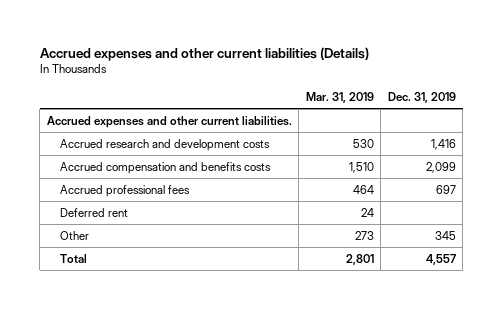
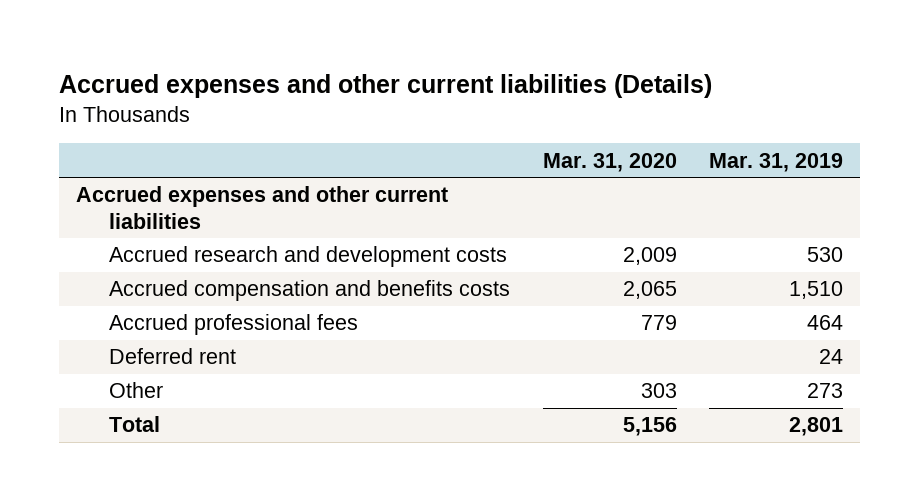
[387,91,456,103] Dec. 31, 2019 -> none
none -> [542,152,677,172] Mar. 31, 2020
[46,115,292,128] Accrued expenses and other current liabilities. -> [75,186,448,230] Accrued expenses and other current liabilities

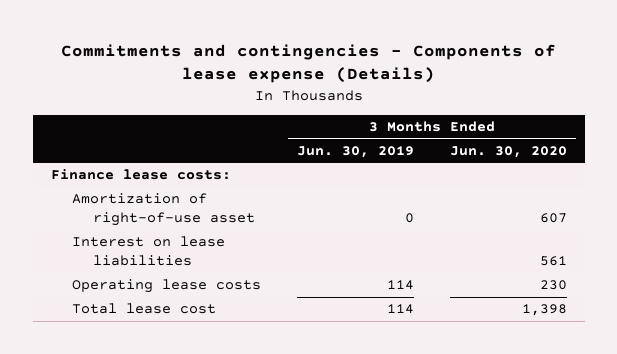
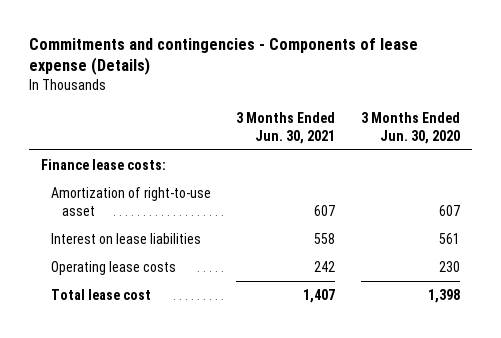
[296,145,414,158] Jun. 30, 2019 -> none
none -> [236,111,336,144] 3 Months Ended Jun. 30, 2021
[71,193,256,227] Amortization of right-of-use asset -> [51,186,212,216] Amortization of right-to-use asset

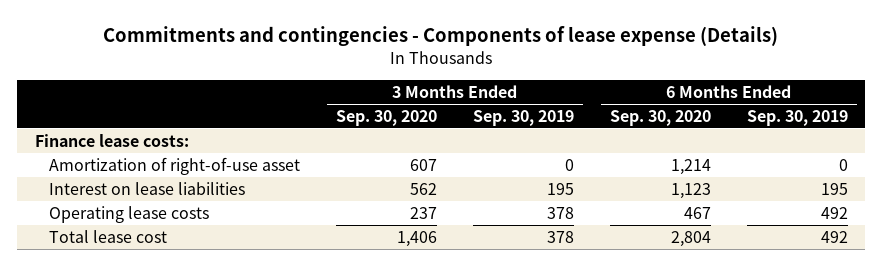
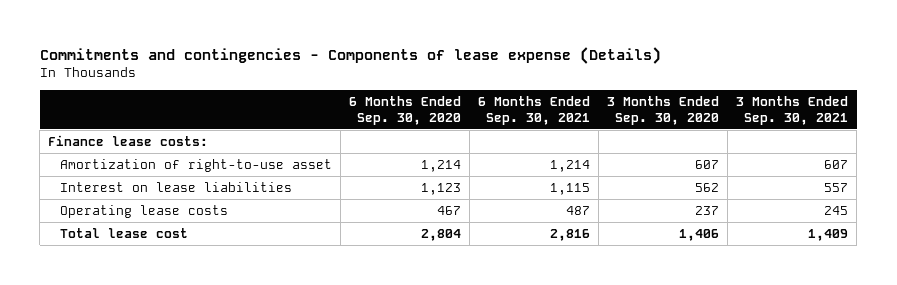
[472,110,574,127] Sep. 30, 2019 -> none
[746,110,848,127] Sep. 30, 2019 -> none
none -> [478,95,591,125] 6 Months Ended Sep. 30, 2021
none -> [736,95,849,125] 3 Months Ended Sep. 30, 2021
[49,156,301,175] Amortization of right-of-use asset -> [60,158,333,172] Amortization of right-to-use asset

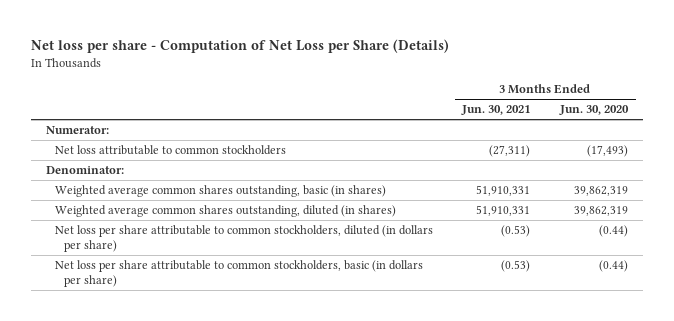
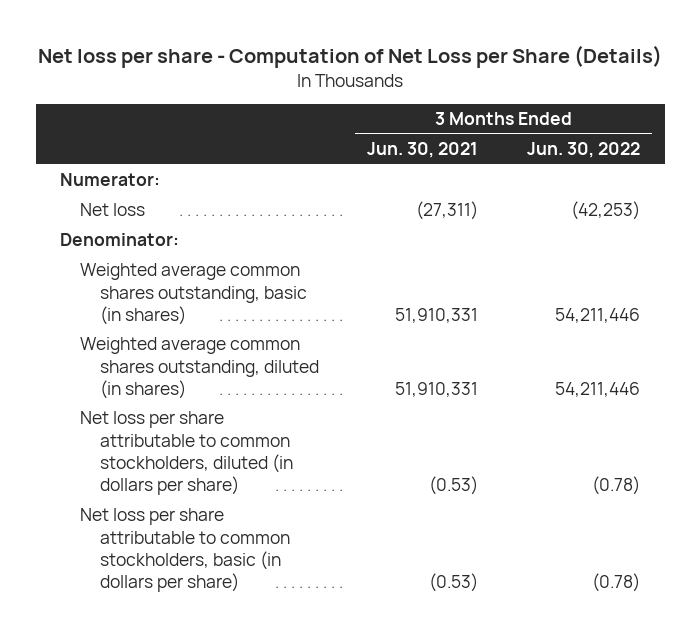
[559,105,630,116] Jun. 30, 2020 -> none
none -> [527,142,641,159] Jun. 30, 2022
[54,145,286,156] Net loss attributable to common stockholders -> [79,203,145,217] Net loss

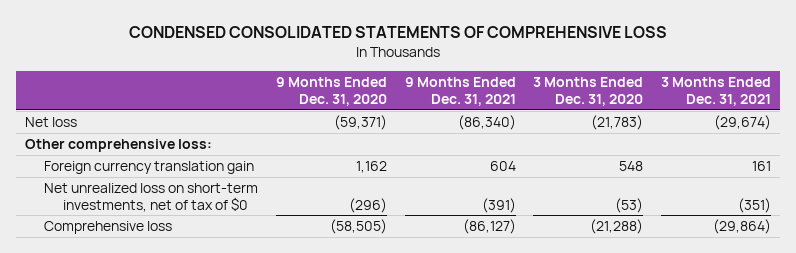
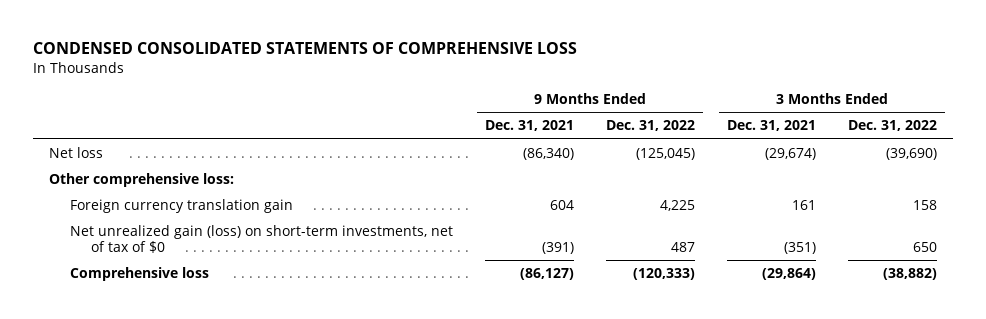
[275,77,387,106] 9 Months Ended Dec. 31, 2020 -> none
[533,77,644,106] 3 Months Ended Dec. 31, 2020 -> none
none -> [606,120,696,132] Dec. 31, 2022
none -> [848,120,938,132] Dec. 31, 2022
[44,183,259,212] Net unrealized loss on short-term investments, net of tax of $0 -> [70,224,454,254] Net unrealized gain (loss) on short-term investments, net of tax of $0

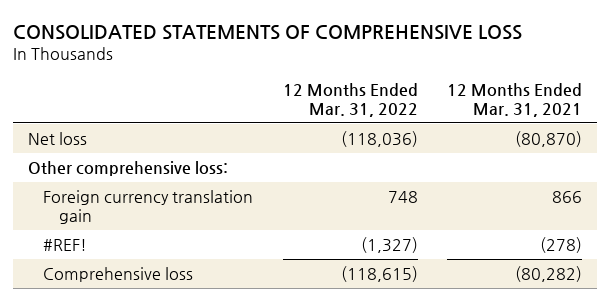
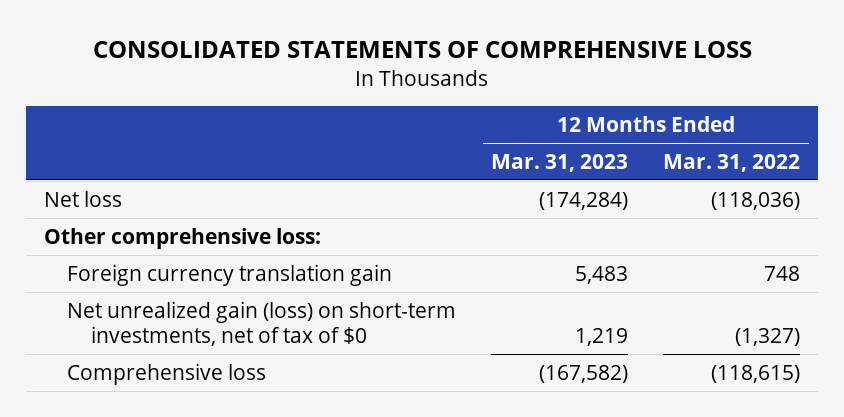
[447,83,583,117] 12 Months Ended Mar. 31, 2021 -> none
none -> [491,153,629,172] Mar. 31, 2023
[43,239,88,252] #REF! -> [67,300,457,346] Net unrealized gain (loss) on short-term investments, net of tax of $0

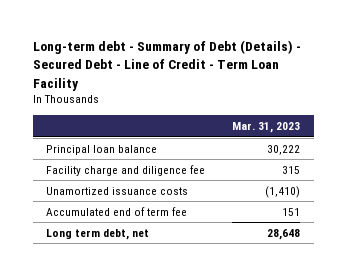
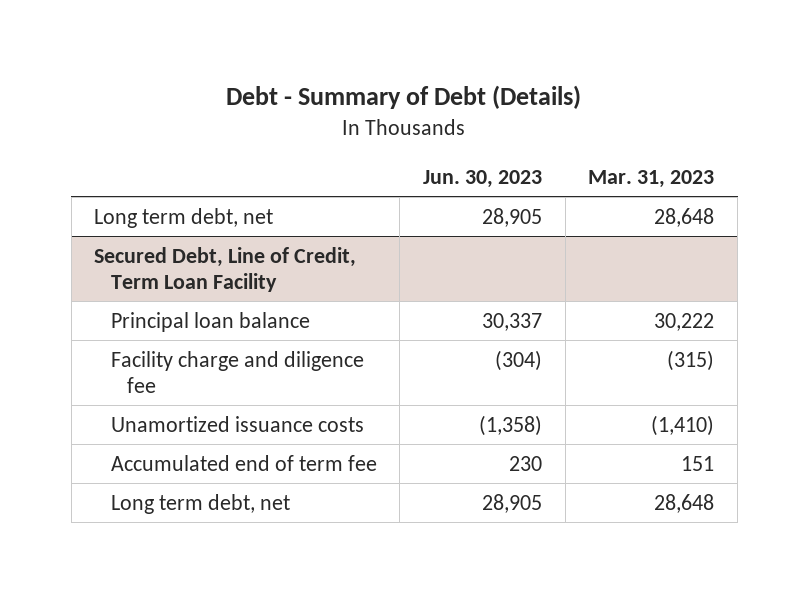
[32,40,301,91] Long-term debt - Summary of Debt (Details) - Secured Debt - Line of Credit - Term Loan Facility -> [226,85,582,110] Debt - Summary of Debt (Details)
none -> [422,170,542,189] Jun. 30, 2023
none -> [94,207,274,228] Long term debt, net
none -> [94,246,357,292] Secured Debt, Line of Credit, Term Loan Facility
[282,165,301,174] 315 -> [667,349,715,371] (315)

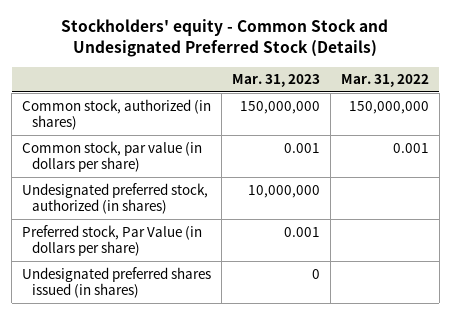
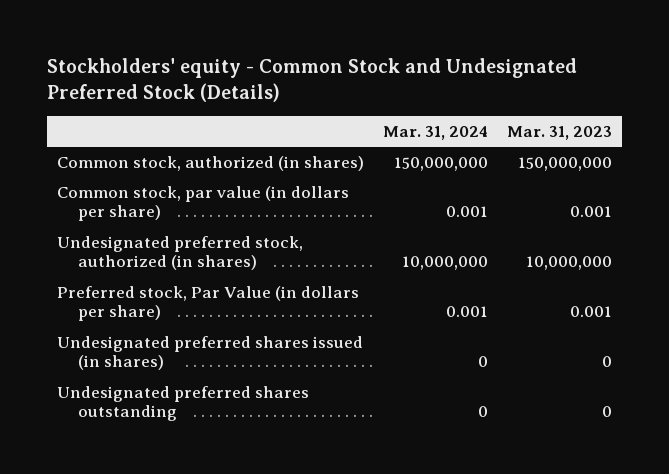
[340,74,429,88] Mar. 31, 2022 -> none
none -> [382,126,488,141] Mar. 31, 2024
none -> [56,385,309,422] Undesignated preferred shares outstanding

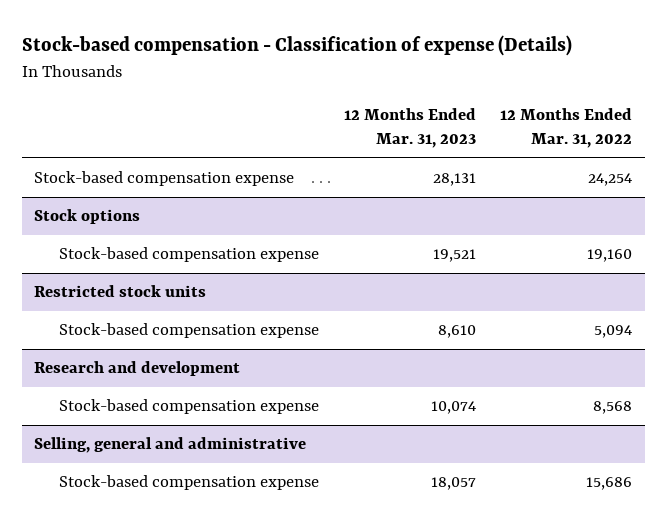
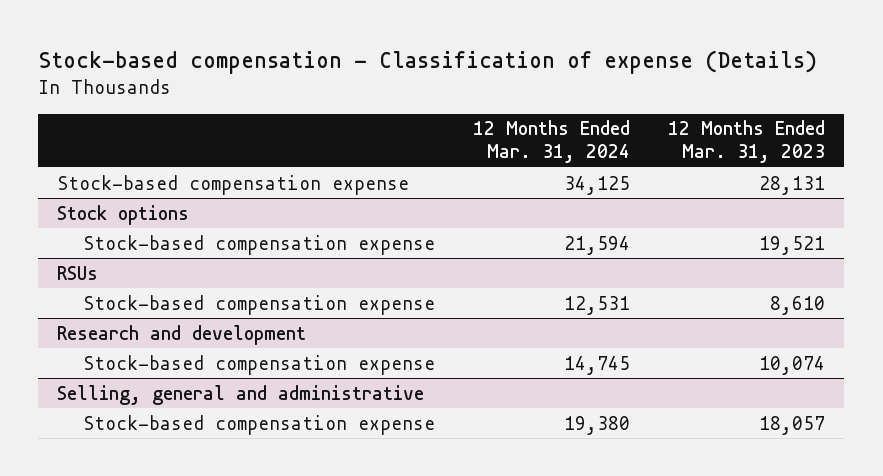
[500,108,633,149] 12 Months Ended Mar. 31, 2022 -> none
none -> [472,120,630,164] 12 Months Ended Mar. 31, 2024
[34,285,207,298] Restricted stock units -> [57,265,99,280] RSUs

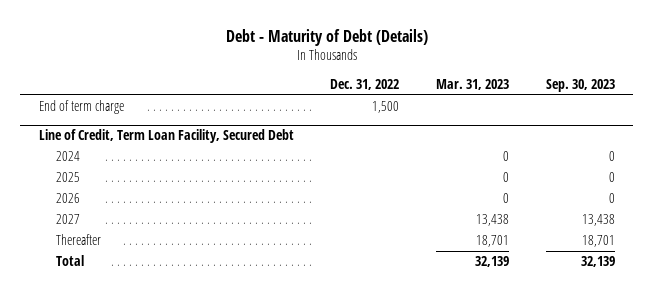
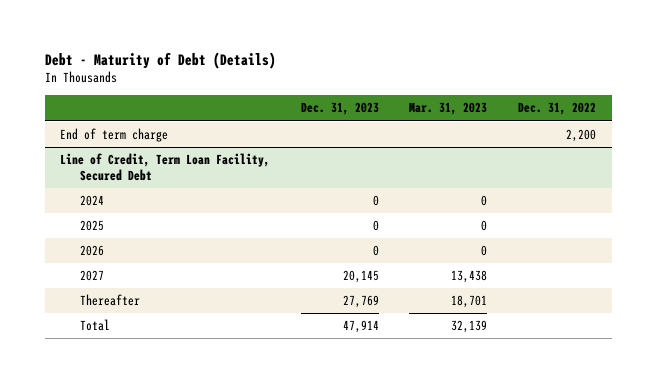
[545,79,615,93] Sep. 30, 2023 -> none
none -> [300,102,379,116] Dec. 31, 2023
[372,101,400,114] 1,500 -> [566,129,597,143] 2,200

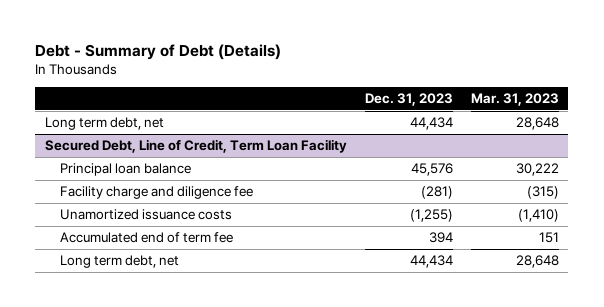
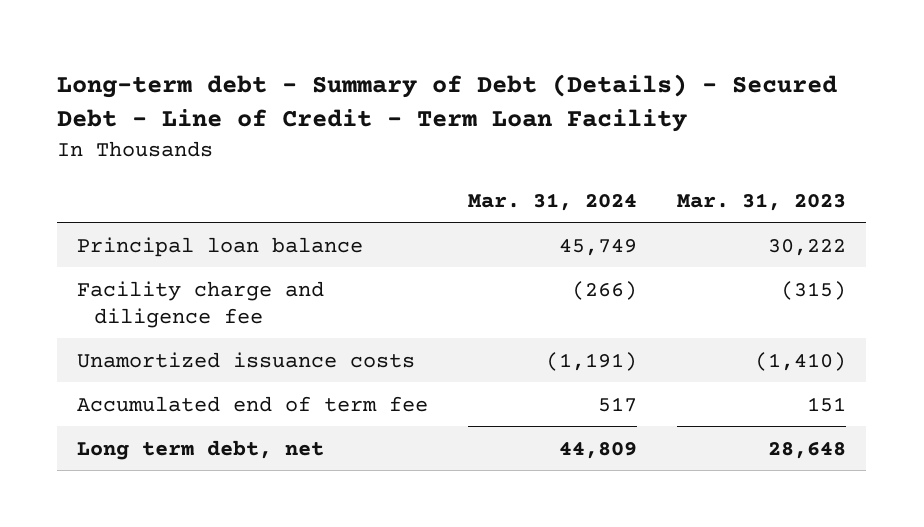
[35,43,282,60] Debt - Summary of Debt (Details) -> [57,73,838,132] Long-term debt - Summary of Debt (Details) - Secured Debt - Line of Credit - Term Loan Facility
[364,93,453,107] Dec. 31, 2023 -> none
none -> [468,192,638,211] Mar. 31, 2024
[44,116,164,130] Long term debt, net -> none
[44,138,347,153] Secured Debt, Line of Credit, Term Loan Facility -> none

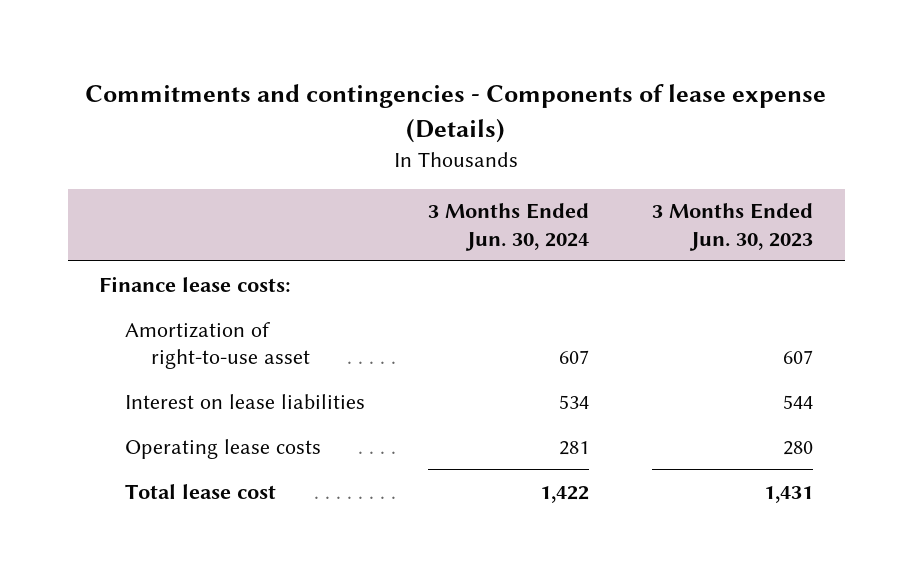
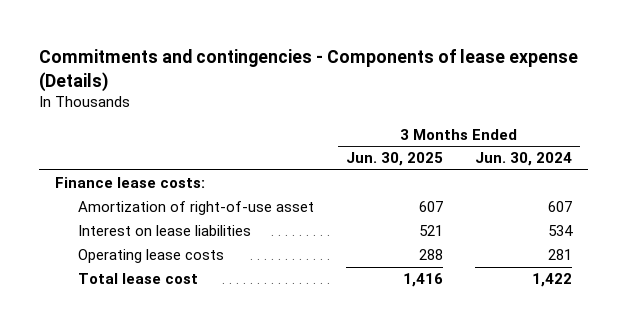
[652,203,814,251] 3 Months Ended Jun. 30, 2023 -> none
none -> [346,152,444,167] Jun. 30, 2025
[124,321,310,369] Amortization of right-to-use asset -> [78,201,315,216] Amortization of right-of-use asset

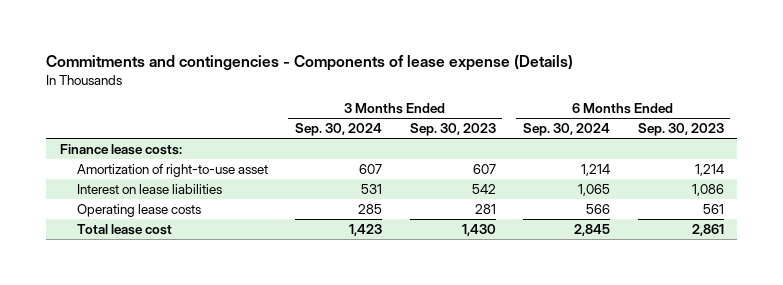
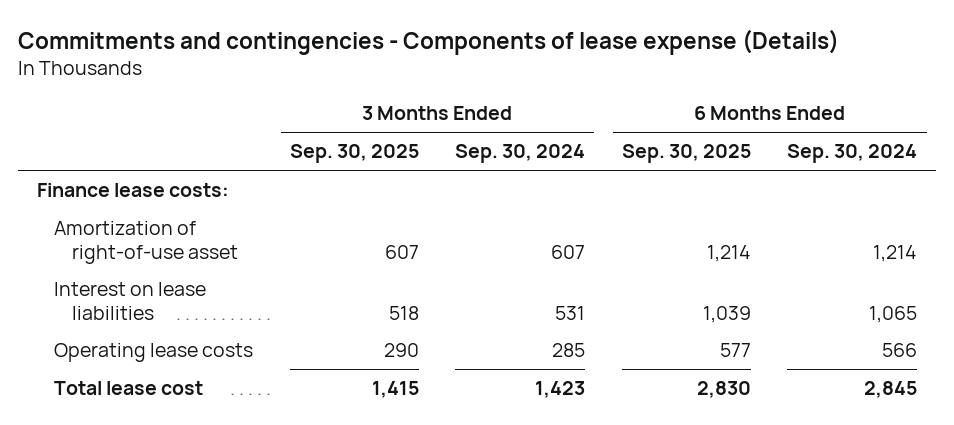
[409,123,496,137] Sep. 30, 2023 -> none
[637,123,724,137] Sep. 30, 2023 -> none
none -> [289,144,419,164] Sep. 30, 2025
none -> [621,144,751,164] Sep. 30, 2025
[76,164,268,178] Amortization of right-to-use asset -> [54,221,238,264] Amortization of right-of-use asset

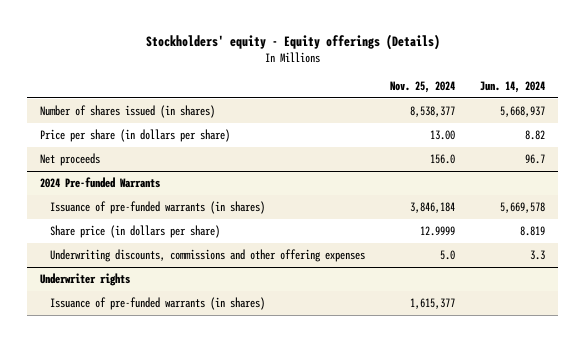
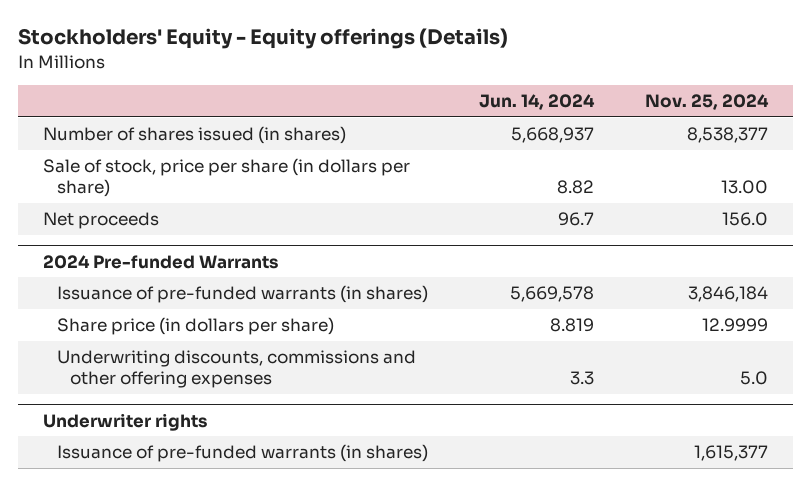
[145,33,440,50] Stockholders' equity - Equity offerings (Details) -> [17,28,508,50] Stockholders' Equity - Equity offerings (Details)
[39,129,230,143] Price per share (in dollars per share) -> [43,158,411,198] Sale of stock, price per share (in dollars per share)

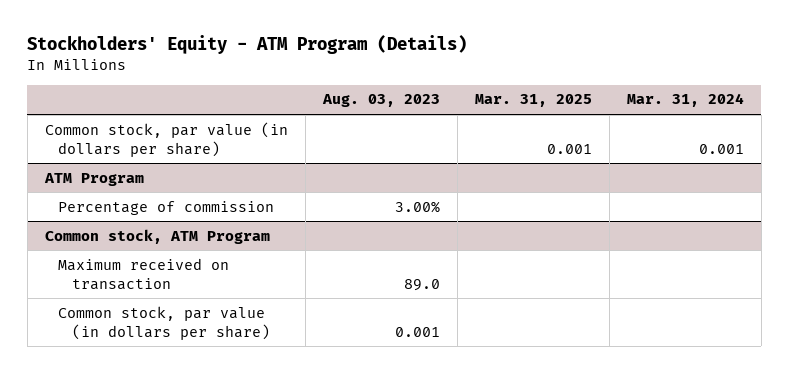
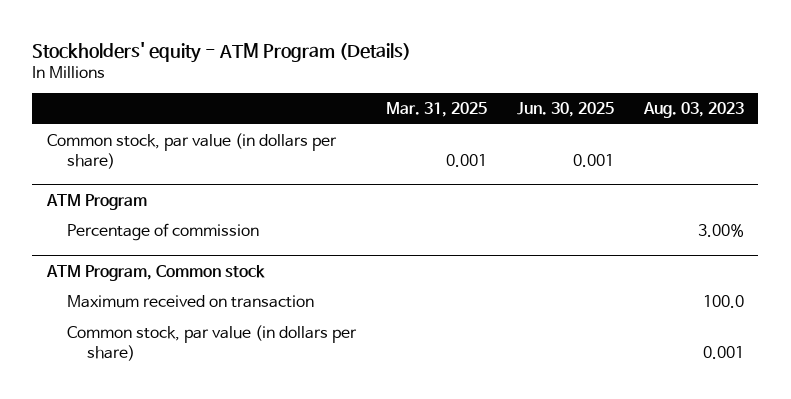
[27,34,468,54] Stockholders' Equity - ATM Program (Details) -> [32,41,412,63] Stockholders' equity - ATM Program (Details)
[626,93,744,108] Mar. 31, 2024 -> none
none -> [516,102,614,118] Jun. 30, 2025
[44,228,270,244] Common stock, ATM Program -> [46,264,266,281] ATM Program, Common stock
[403,278,440,291] 89.0 -> [702,294,744,308] 100.0

